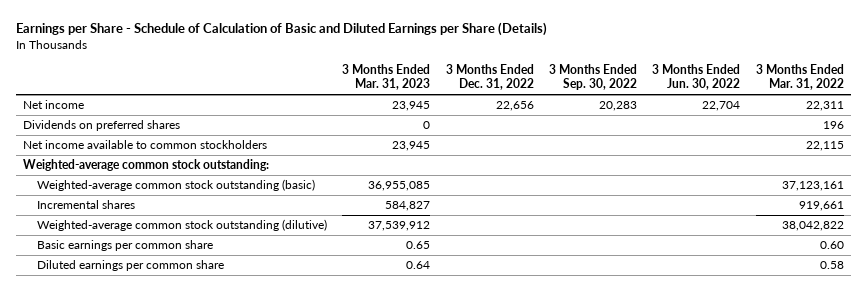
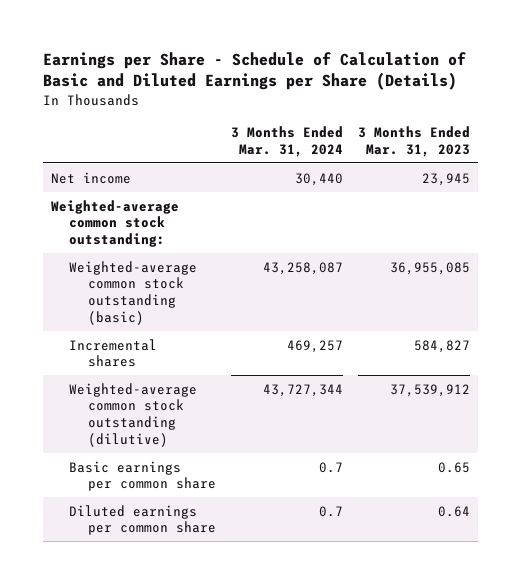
[445,63,534,91] 3 Months Ended Dec. 31, 2022 -> none
[549,63,638,91] 3 Months Ended Sep. 30, 2022 -> none
[652,63,741,91] 3 Months Ended Jun. 30, 2022 -> none
[755,63,844,91] 3 Months Ended Mar. 31, 2022 -> none
none -> [231,125,344,157] 3 Months Ended Mar. 31, 2024
[23,120,181,132] Dividends on preferred shares -> none
[23,140,268,150] Net income available to common stockholders -> none

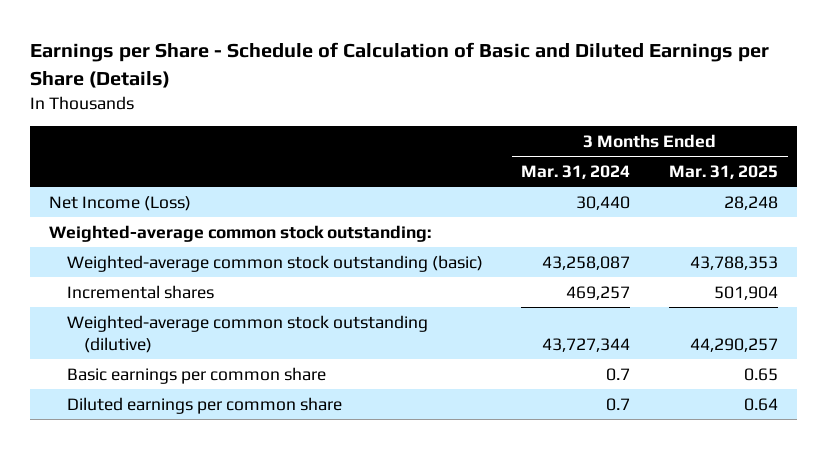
[358,125,471,157] 3 Months Ended Mar. 31, 2023 -> none
none -> [669,165,779,180] Mar. 31, 2025
[50,171,131,184] Net income -> [49,195,192,211] Net Income (Loss)

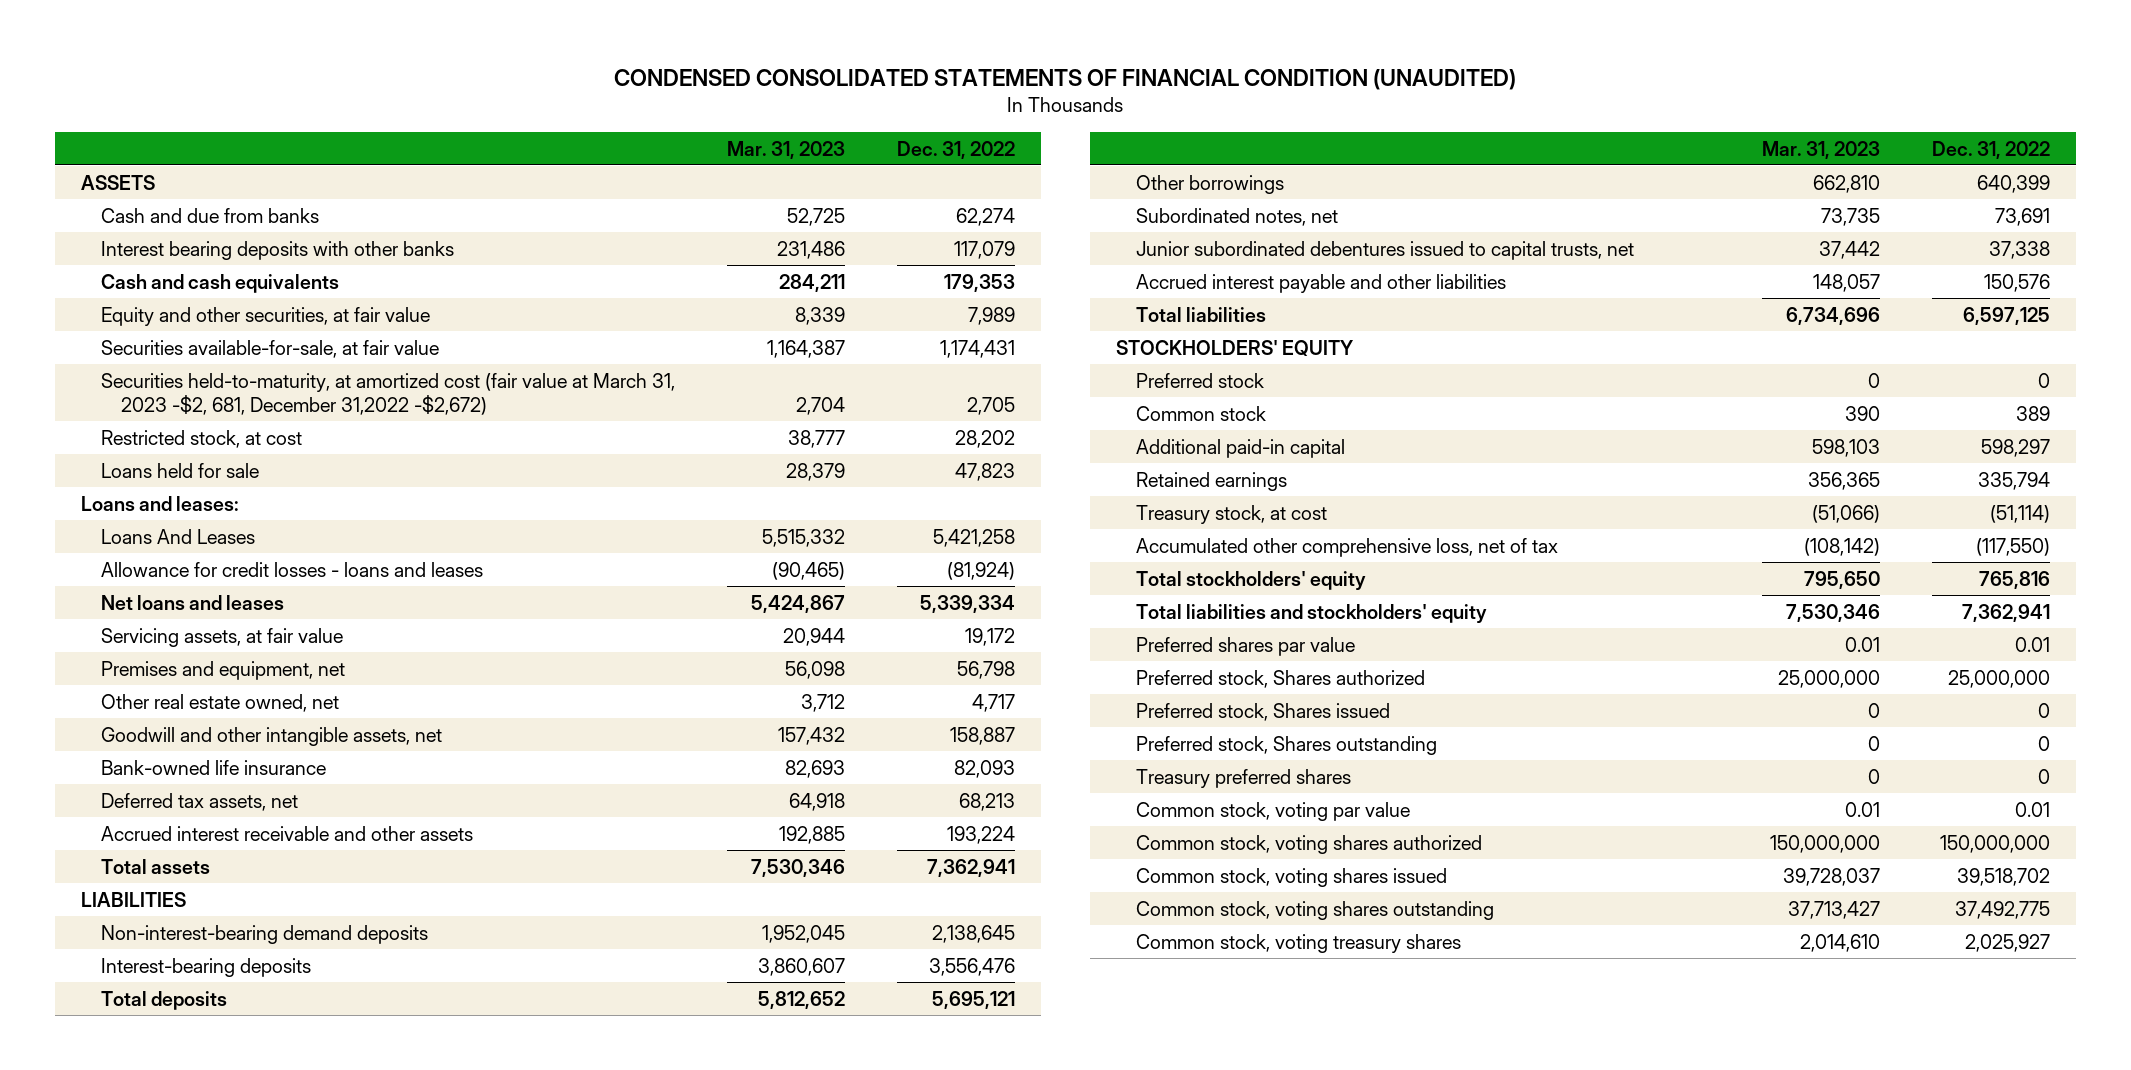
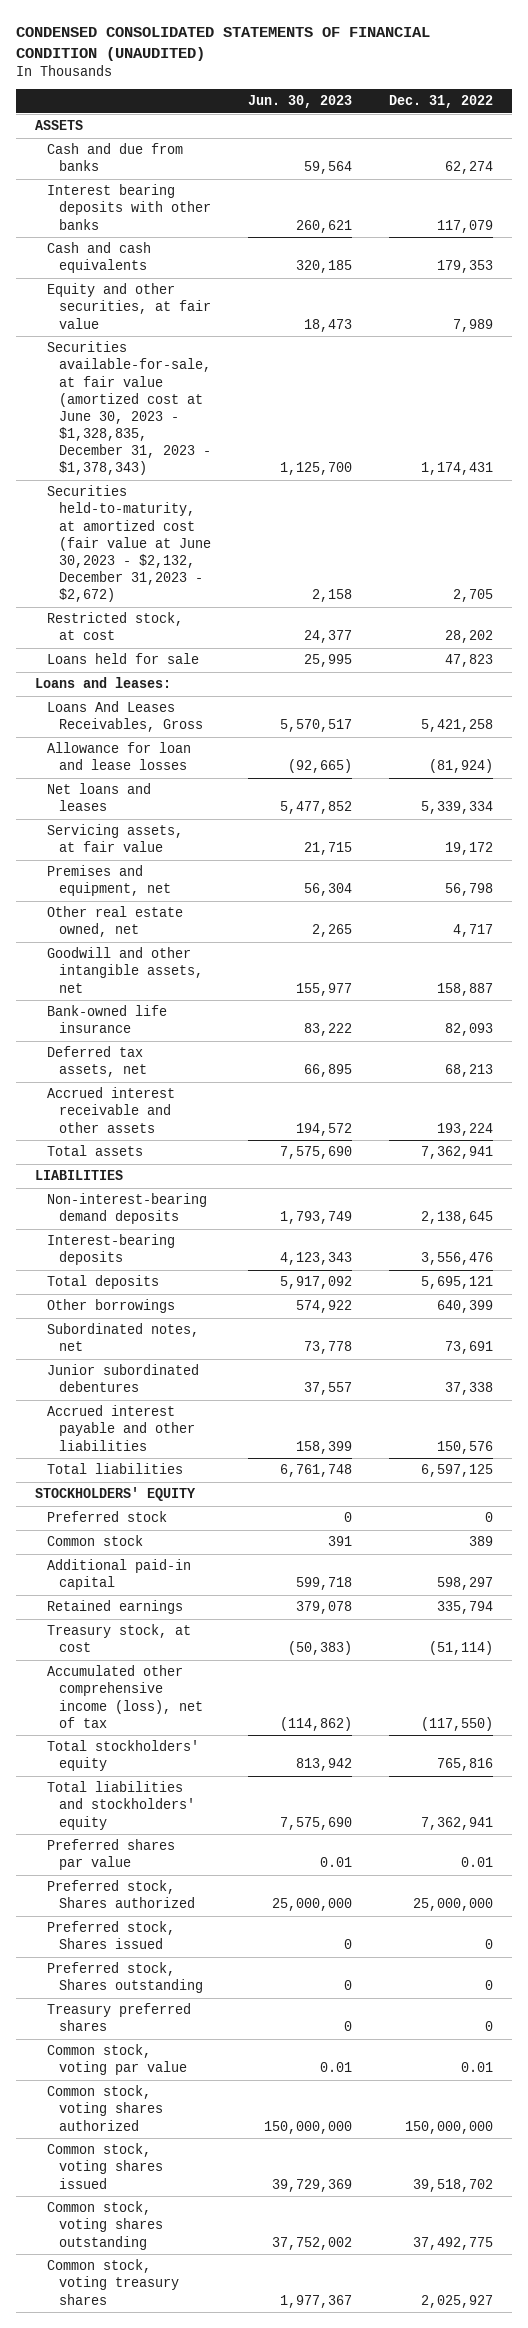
[727,140,846,159] Mar. 31, 2023 -> none
none -> [247,95,352,109] Jun. 30, 2023
[101,339,440,358] Securities available-for-sale, at fair value -> [46,341,211,476] Securities available-for-sale, at fair value (amortized cost at June 30, 2023 - $1,328,835, December 31, 2023 - $1,378,343)
[101,372,676,416] Securities held-to-maturity, at amortized cost (fair value at March 31, 2023 -$2, 681, December 31,2022 -$2,672) -> [46,485,211,603] Securities held-to-maturity, at amortized cost (fair value at June 30,2023 - $2,132, December 31,2023 - $2,672)
[101,528,256,544] Loans And Leases -> [46,701,203,733] Loans And Leases Receivables, Gross
[101,561,484,577] Allowance for credit losses - loans and leases -> [46,742,191,771] Allowance for loan and lease losses
[1135,240,1634,260] Junior subordinated debentures issued to capital trusts, net -> [46,1364,199,1393] Junior subordinated debentures
[1135,537,1558,557] Accumulated other comprehensive loss, net of tax -> [46,1665,203,1728] Accumulated other comprehensive income (loss), net of tax

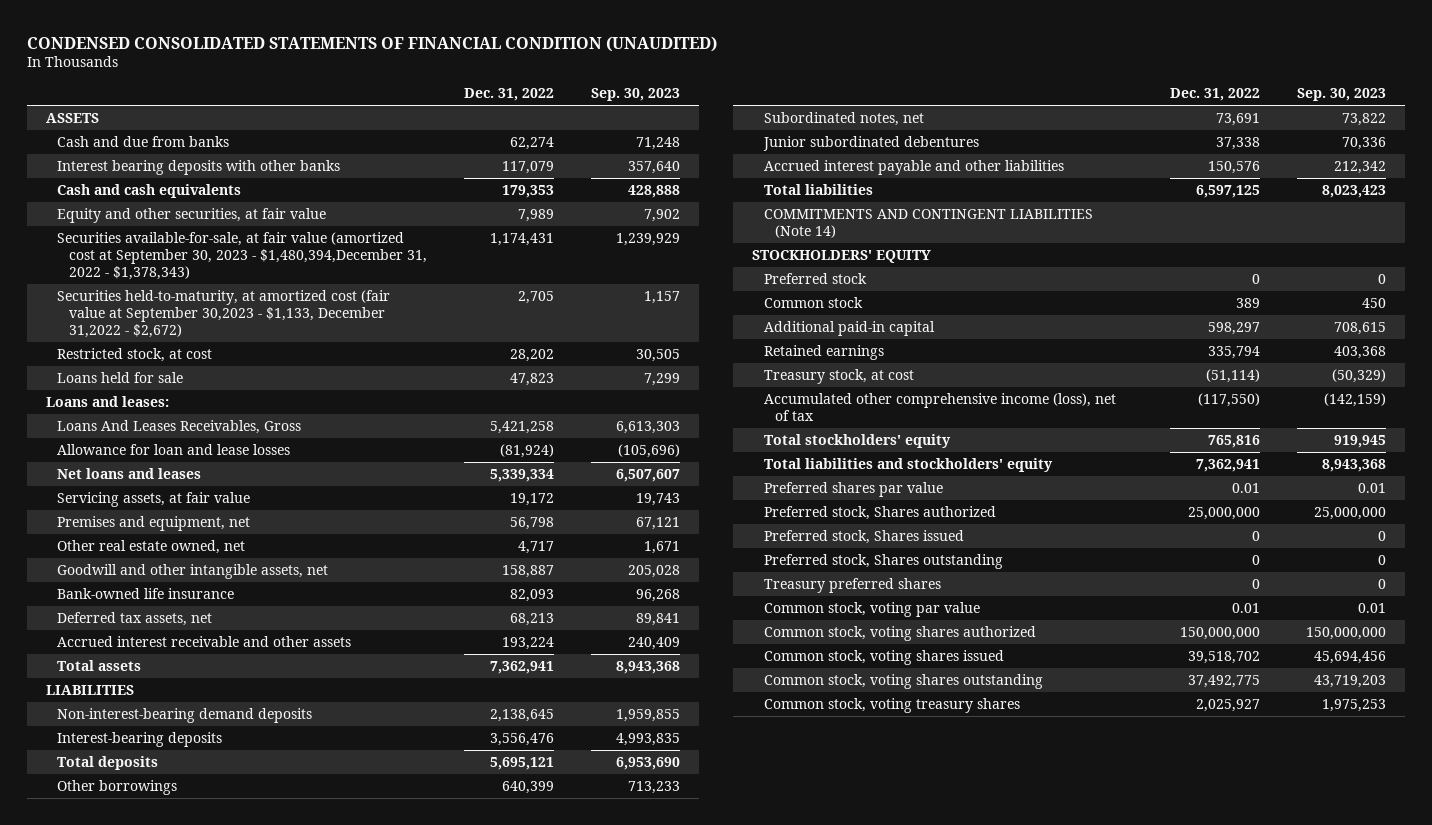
[247,95,352,109] Jun. 30, 2023 -> none
none -> [591,88,681,102] Sep. 30, 2023
[46,341,211,476] Securities available-for-sale, at fair value (amortized cost at June 30, 2023 - $1,328,835, December 31, 2023 - $1,378,343) -> [57,232,428,281] Securities available-for-sale, at fair value (amortized cost at September 30, 2023 - $1,480,394,December 31, 2022 - $1,378,343)
[46,485,211,603] Securities held-to-maturity, at amortized cost (fair value at June 30,2023 - $2,132, December 31,2023 - $2,672) -> [57,290,391,339] Securities held-to-maturity, at amortized cost (fair value at September 30,2023 - $1,133, December 31,2022 - $2,672)
none -> [763,209,1093,239] COMMITMENTS AND CONTINGENT LIABILITIES (Note 14)

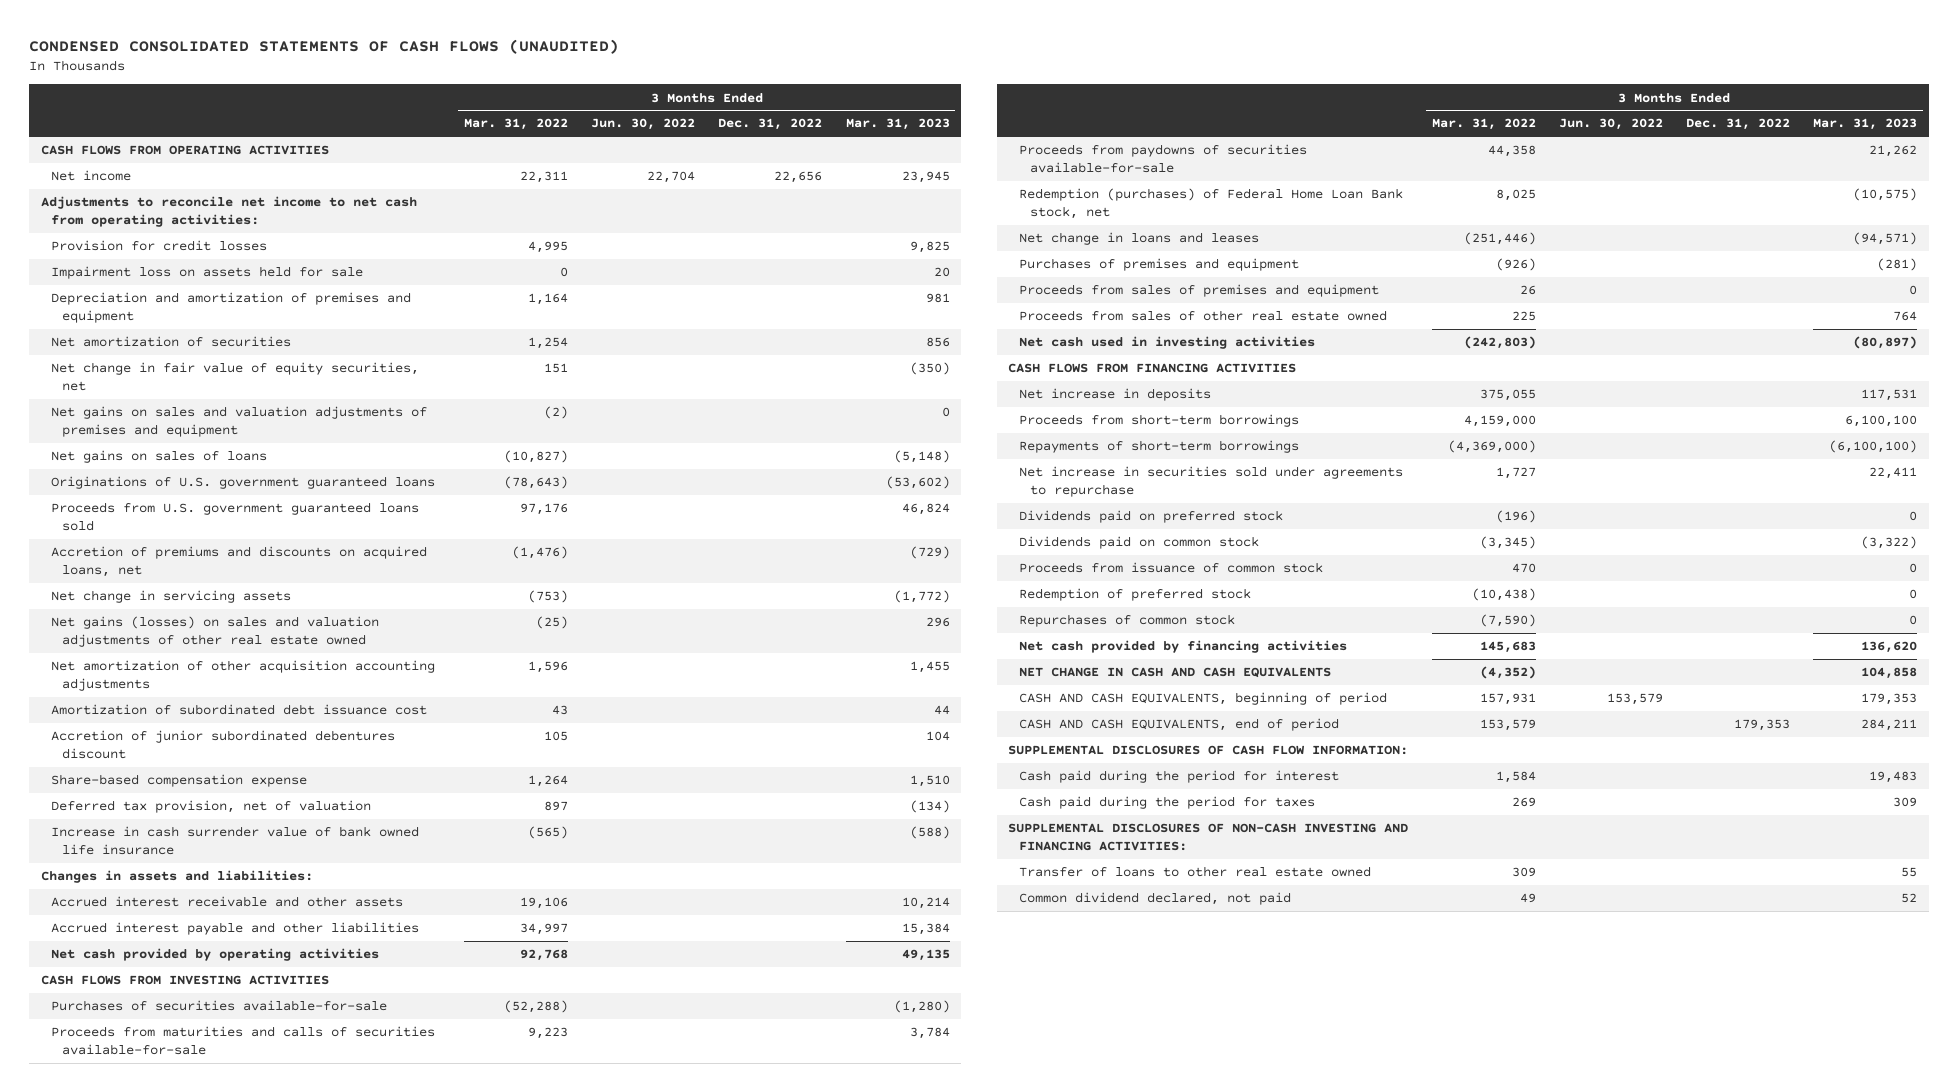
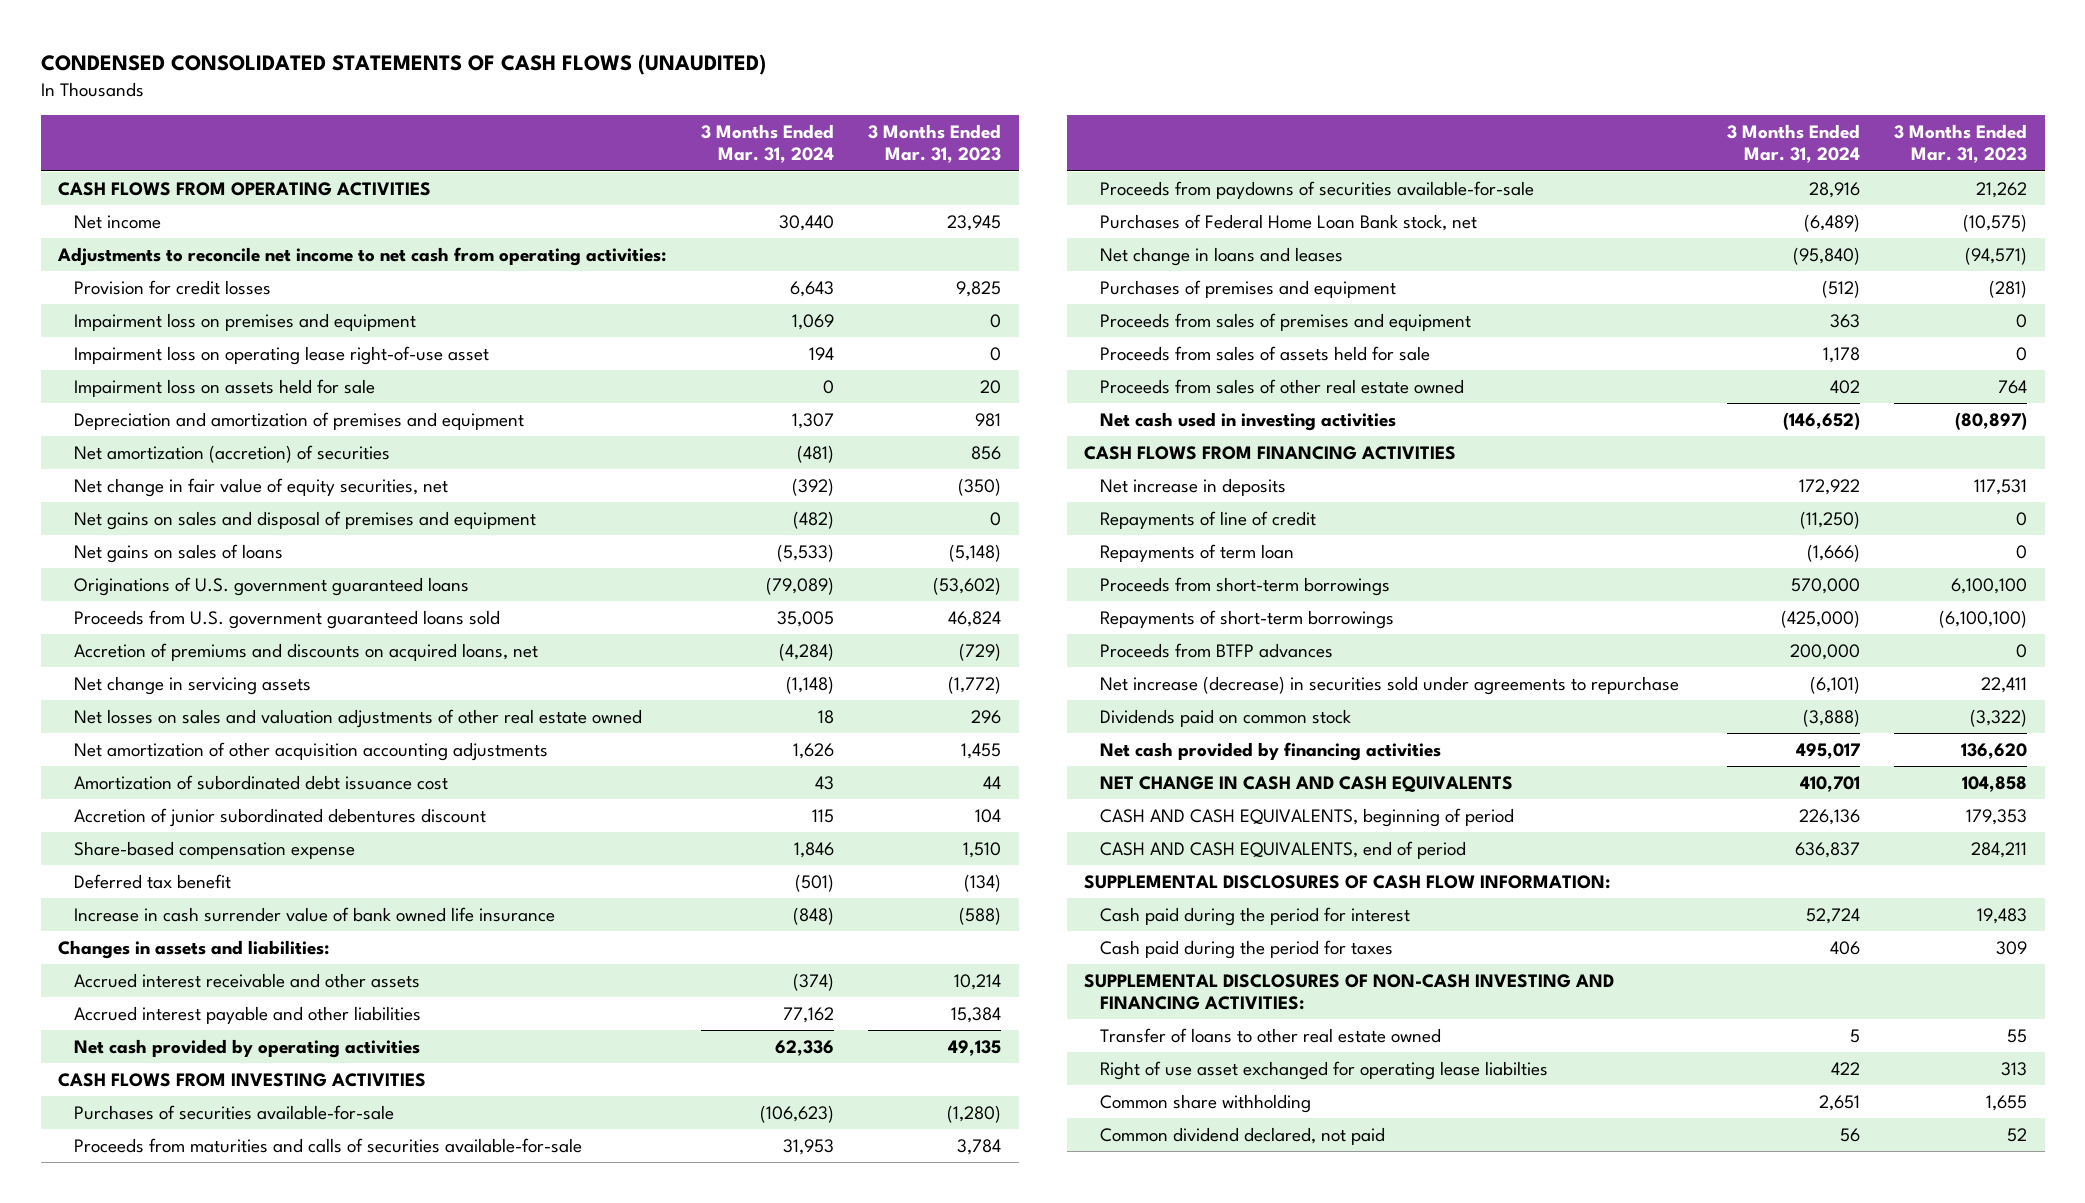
[463,118,568,131] Mar. 31, 2022 -> none
[591,118,696,131] Jun. 30, 2022 -> none
[718,118,823,131] Dec. 31, 2022 -> none
none -> [700,124,834,164] 3 Months Ended Mar. 31, 2024
none -> [74,312,417,331] Impairment loss on premises and equipment
none -> [74,345,490,365] Impairment loss on operating lease right-of-use asset
[51,336,292,348] Net amortization of securities -> [74,444,391,463] Net amortization (accretion) of securities
[51,406,428,438] Net gains on sales and valuation adjustments of premises and equipment -> [74,510,537,530] Net gains on sales and disposal of premises and equipment
[51,616,380,648] Net gains (losses) on sales and valuation adjustments of other real estate owned -> [74,708,643,728] Net losses on sales and valuation adjustments of other real estate owned
[51,800,372,814] Deferred tax provision, net of valuation -> [74,873,232,889] Deferred tax benefit
[1019,188,1404,220] Redemption (purchases) of Federal Home Loan Bank stock, net -> [1100,213,1478,231] Purchases of Federal Home Loan Bank stock, net
none -> [1100,345,1431,361] Proceeds from sales of assets held for sale
none -> [1100,510,1317,529] Repayments of line of credit
none -> [1100,543,1295,562] Repayments of term loan
[1019,510,1284,524] Dividends paid on preferred stock -> none
none -> [1100,642,1334,658] Proceeds from BTFP advances
[1019,466,1404,498] Net increase in securities sold under agreements to repurchase -> [1100,675,1680,695] Net increase (decrease) in securities sold under agreements to repurchase
[1019,562,1324,574] Proceeds from issuance of common stock -> none
[1019,588,1252,602] Redemption of preferred stock -> none
[1019,614,1236,628] Repurchases of common stock -> none
none -> [1100,1060,1549,1080] Right of use asset exchanged for operating lease liabilties
none -> [1100,1093,1312,1113] Common share withholding

